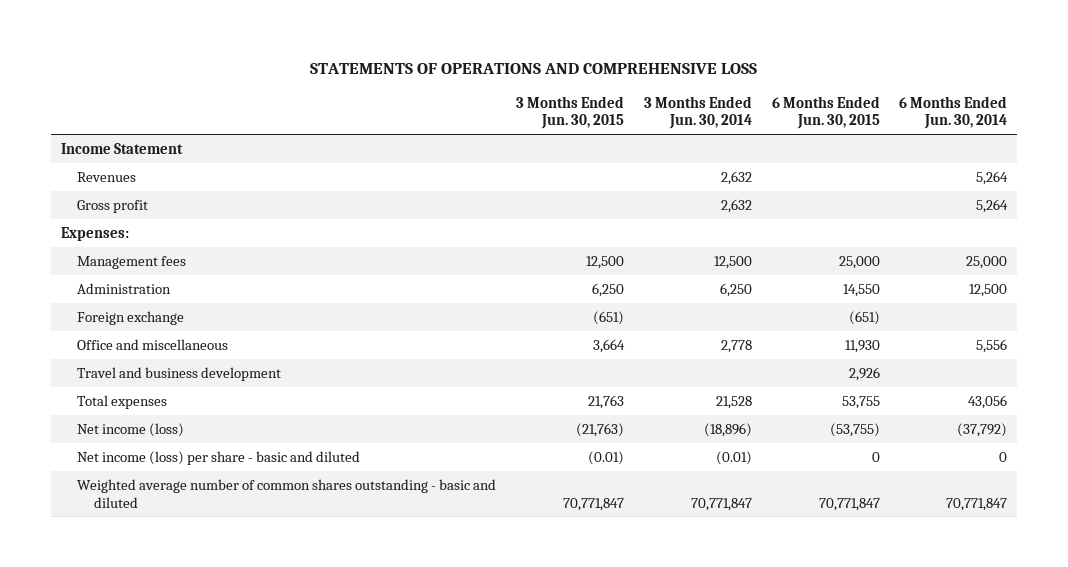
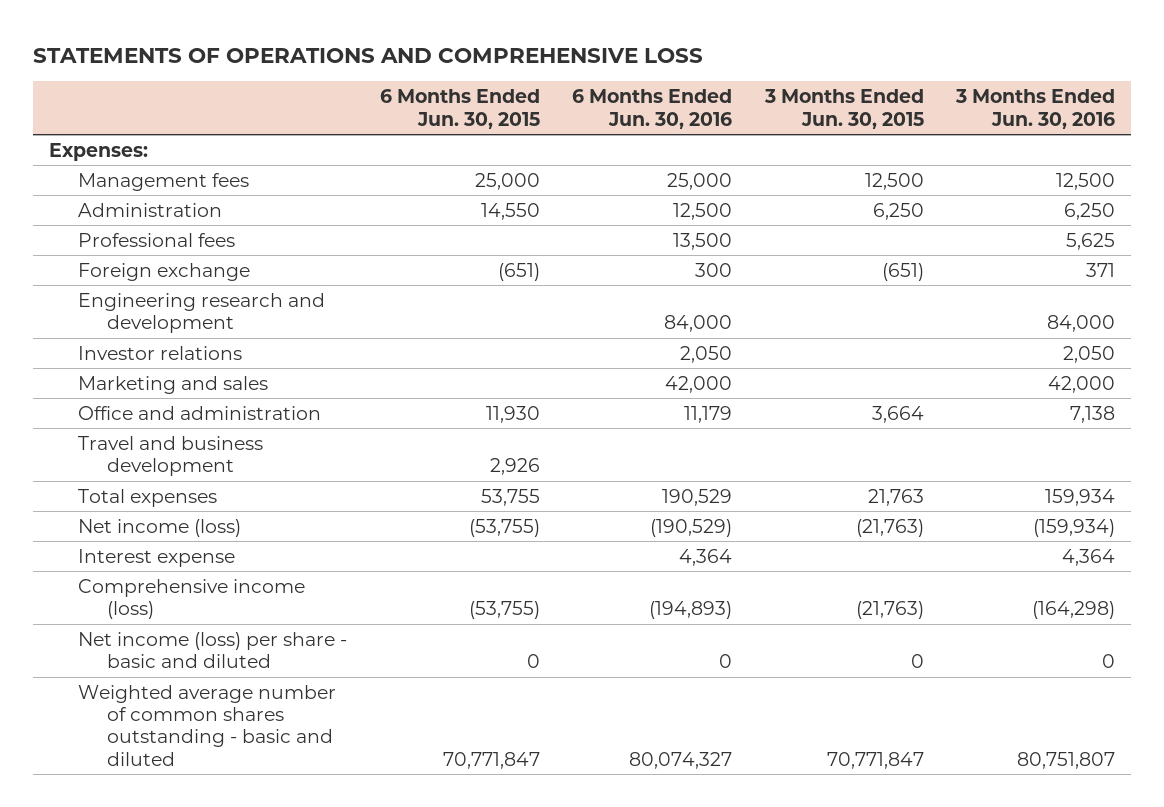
[643,95,752,130] 3 Months Ended Jun. 30, 2014 -> none
[899,95,1008,130] 6 Months Ended Jun. 30, 2014 -> none
none -> [572,89,733,129] 6 Months Ended Jun. 30, 2016
none -> [954,89,1115,129] 3 Months Ended Jun. 30, 2016
[60,142,183,154] Income Statement -> none
[77,171,137,182] Revenues -> none
[77,199,149,213] Gross profit -> none
none -> [78,232,236,247] Professional fees
none -> [78,292,326,334] Engineering research and development
none -> [78,345,243,360] Investor relations
none -> [78,375,269,394] Marketing and sales
[77,338,229,350] Office and miscellaneous -> [78,405,322,420] Office and administration
none -> [78,548,236,567] Interest expense
none -> [78,578,306,620] Comprehensive income (loss)
[587,450,624,465] (0.01) -> [910,654,924,669] 0

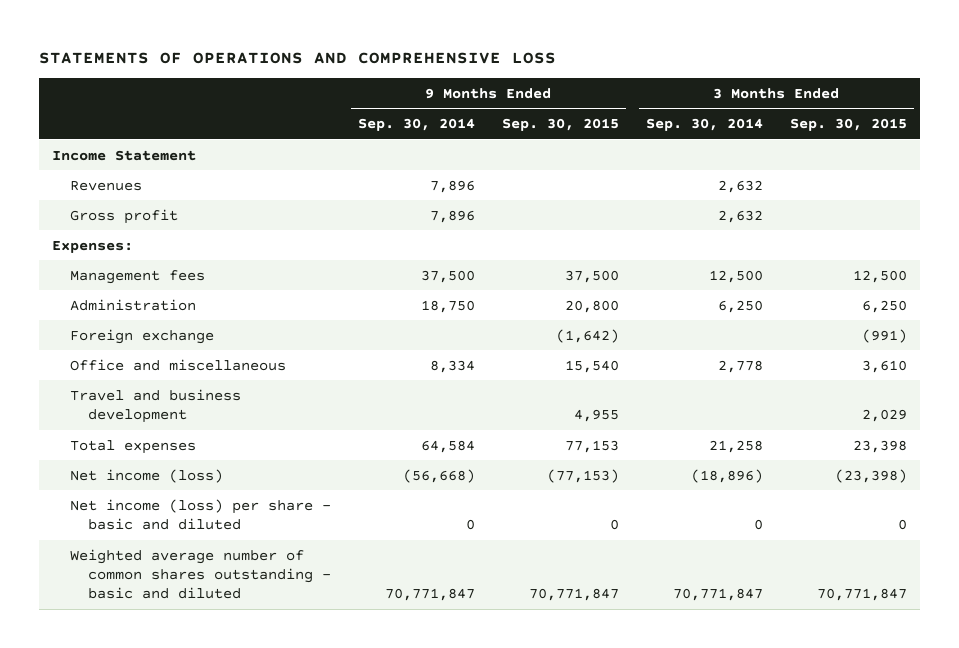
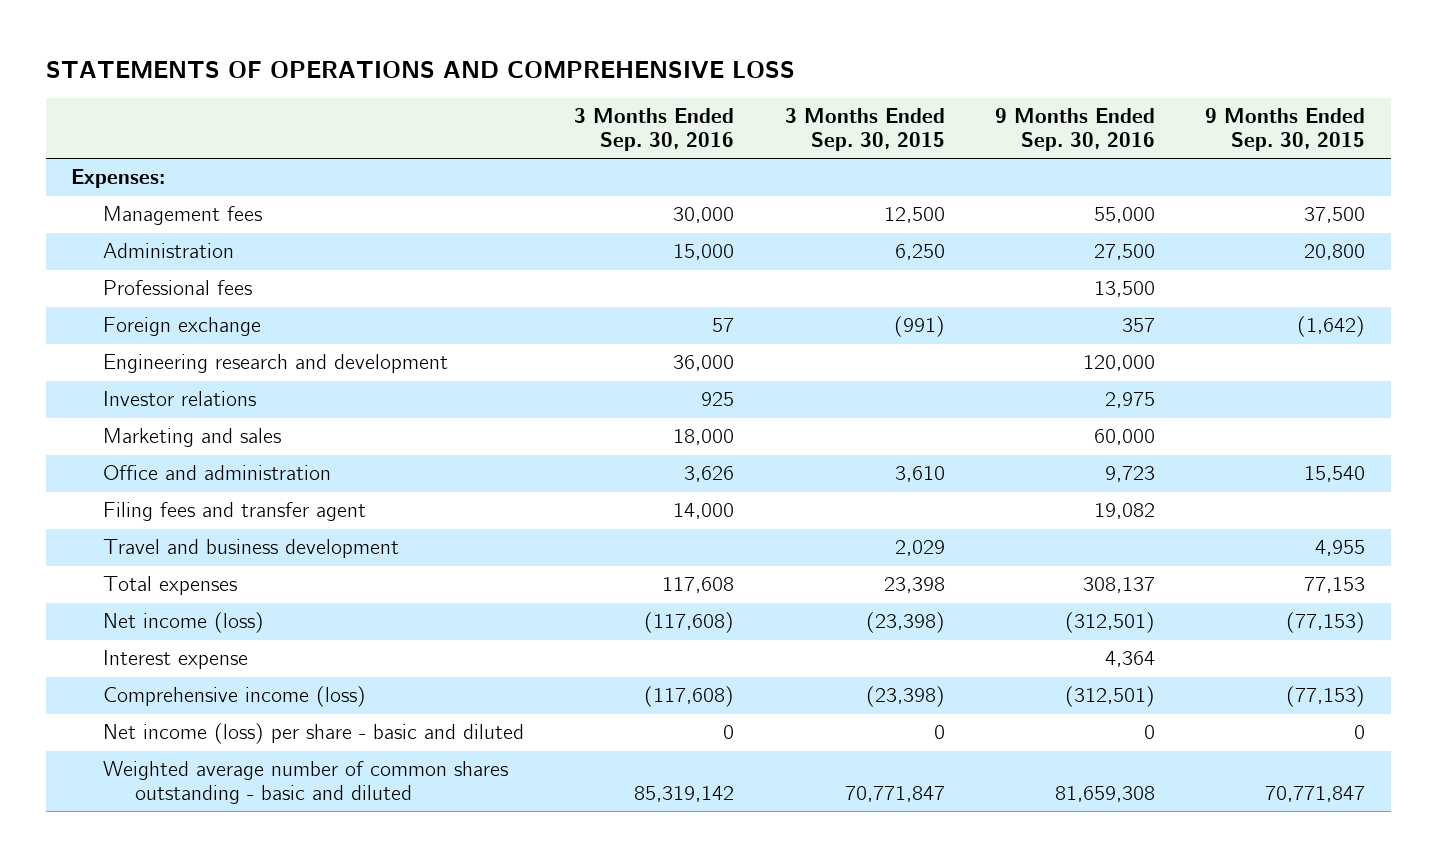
[357,118,475,132] Sep. 30, 2014 -> none
[645,118,763,132] Sep. 30, 2014 -> none
none -> [574,108,735,151] 3 Months Ended Sep. 30, 2016
none -> [995,108,1156,151] 9 Months Ended Sep. 30, 2016
[52,149,197,161] Income Statement -> none
[69,180,142,191] Revenues -> none
[69,208,178,224] Gross profit -> none
none -> [103,280,253,296] Professional fees
none -> [103,354,449,374] Engineering research and development
none -> [103,391,257,407] Investor relations
none -> [103,428,282,448] Marketing and sales
[69,358,286,371] Office and miscellaneous -> [103,465,332,481] Office and administration
none -> [103,502,367,522] Filing fees and transfer agent
none -> [103,650,249,670] Interest expense
none -> [103,686,367,708] Comprehensive income (loss)

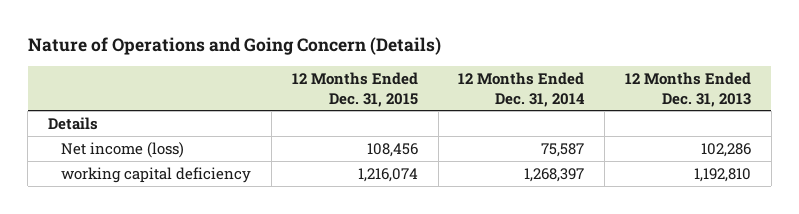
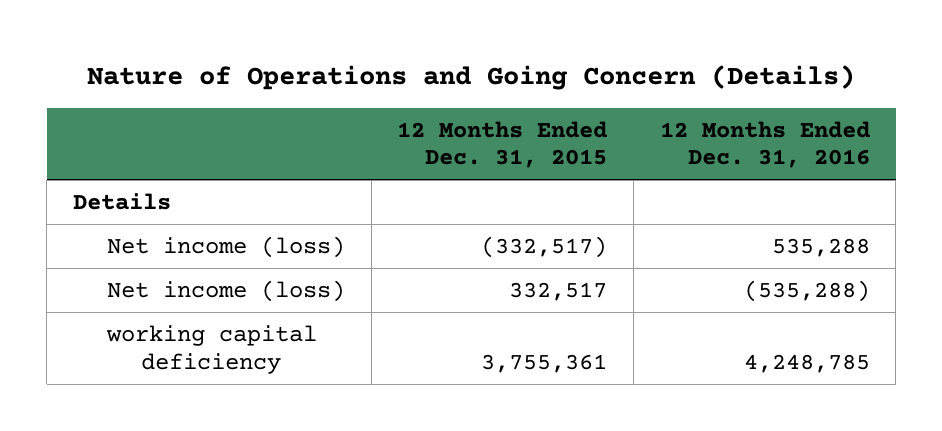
[458,72,586,107] 12 Months Ended Dec. 31, 2014 -> none
[625,72,752,107] 12 Months Ended Dec. 31, 2013 -> none
none -> [659,120,870,169] 12 Months Ended Dec. 31, 2016
[366,142,418,157] 108,456 -> [481,236,608,259] (332,517)
none -> [106,280,345,303] Net income (loss)
[357,167,418,182] 1,216,074 -> [481,353,608,373] 3,755,361

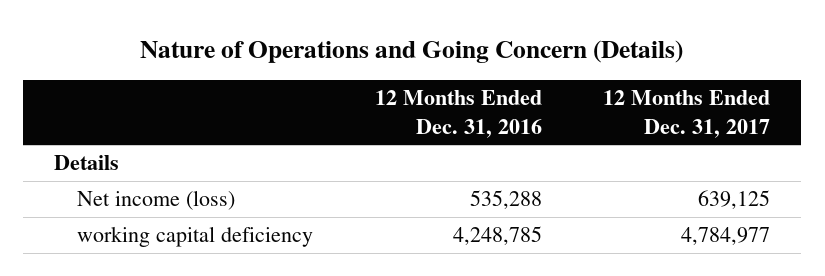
[397,120,608,169] 12 Months Ended Dec. 31, 2015 -> none
none -> [603,90,771,138] 12 Months Ended Dec. 31, 2017
[106,280,345,303] Net income (loss) -> none

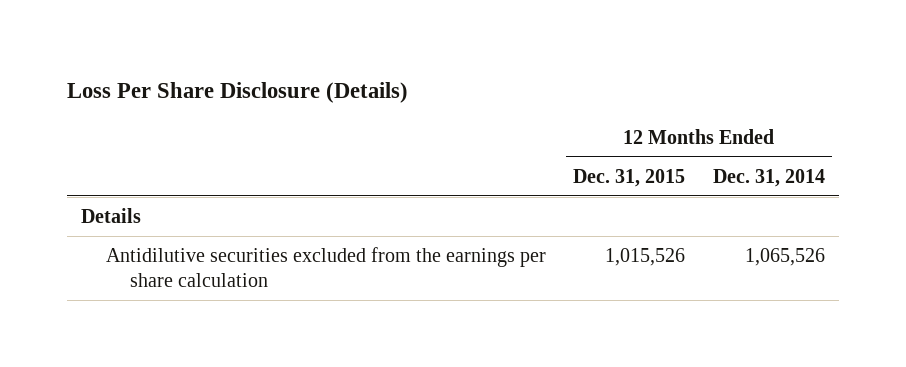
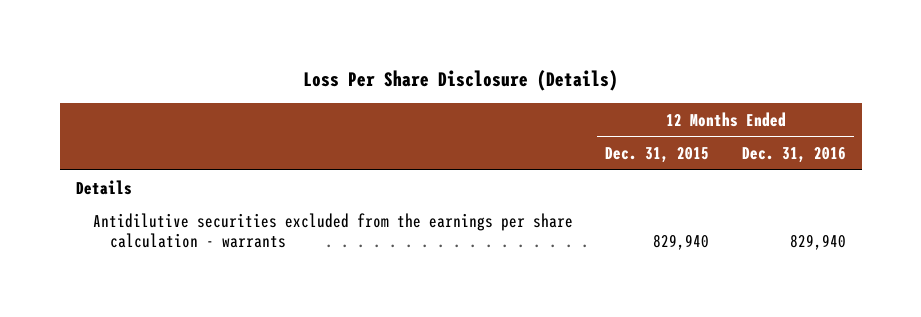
[712,168,825,187] Dec. 31, 2014 -> none
none -> [741,147,846,164] Dec. 31, 2016
[105,246,546,287] Antidilutive securities excluded from the earnings per share calculation -> [93,212,574,248] Antidilutive securities excluded from the earnings per share calculation - warrants
[605,247,686,266] 1,015,526 -> [653,233,710,250] 829,940

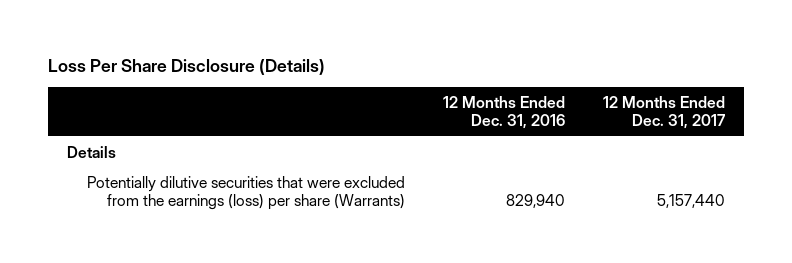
[605,147,710,164] Dec. 31, 2015 -> none
none -> [602,95,725,130] 12 Months Ended Dec. 31, 2017
[93,212,574,248] Antidilutive securities excluded from the earnings per share calculation - warrants -> [87,175,406,211] Potentially dilutive securities that were excluded from the earnings (loss) per share (Warrants)

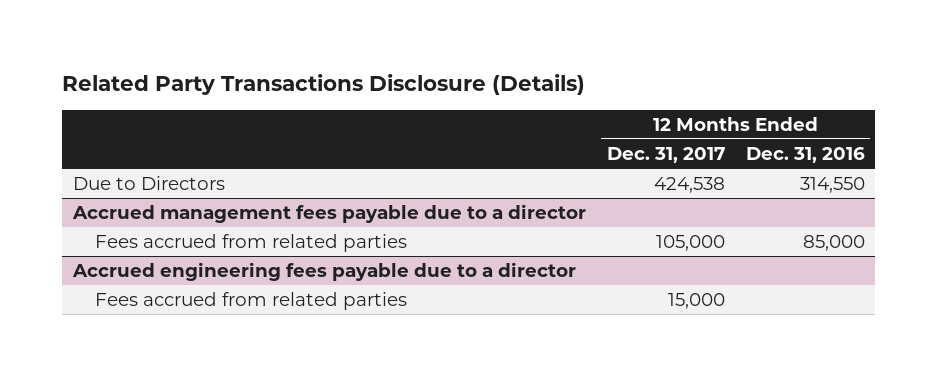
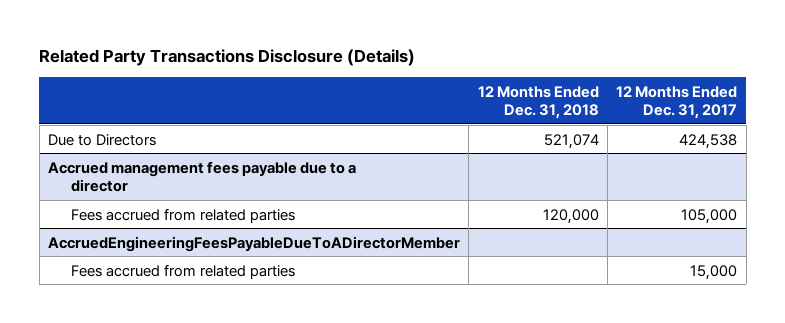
[745,147,865,164] Dec. 31, 2016 -> none
none -> [477,85,599,119] 12 Months Ended Dec. 31, 2018
[71,262,576,282] Accrued engineering fees payable due to a director -> [47,235,460,252] AccruedEngineeringFeesPayableDueToADirectorMember

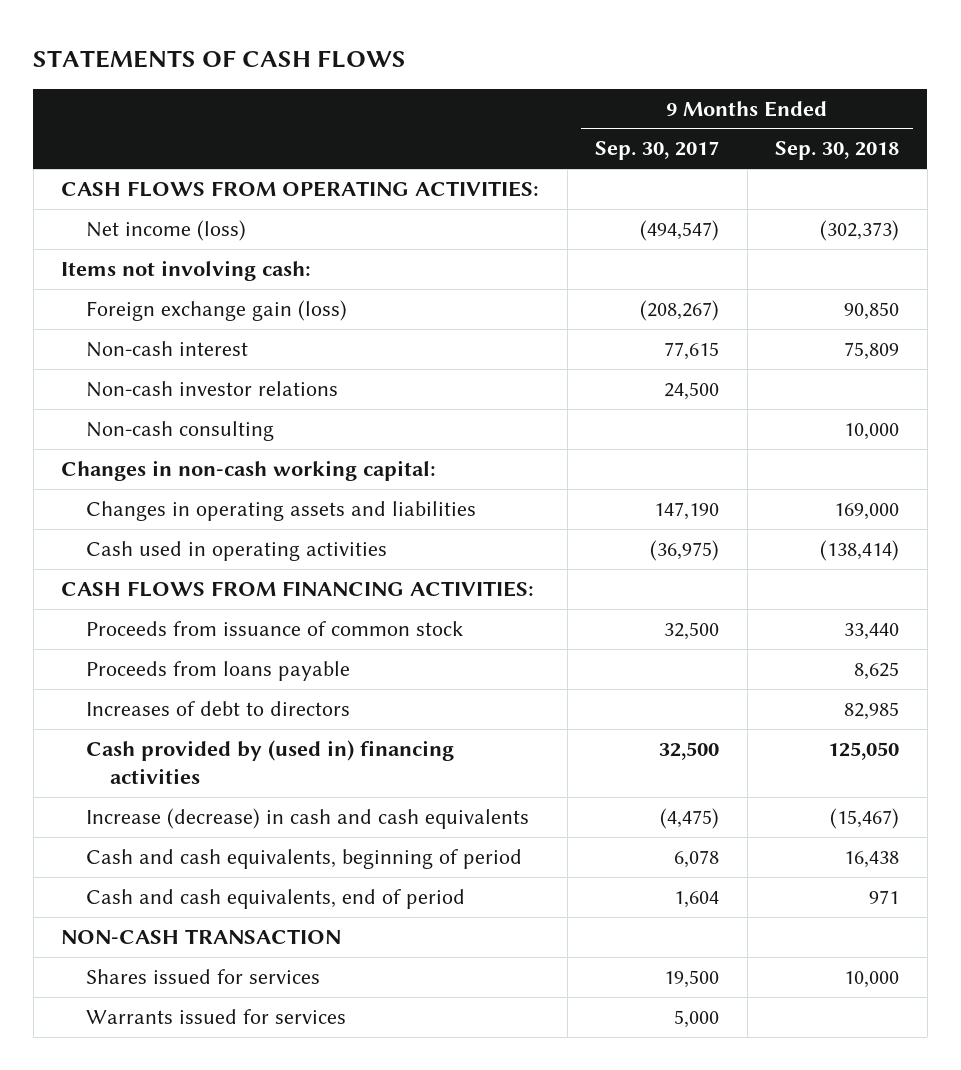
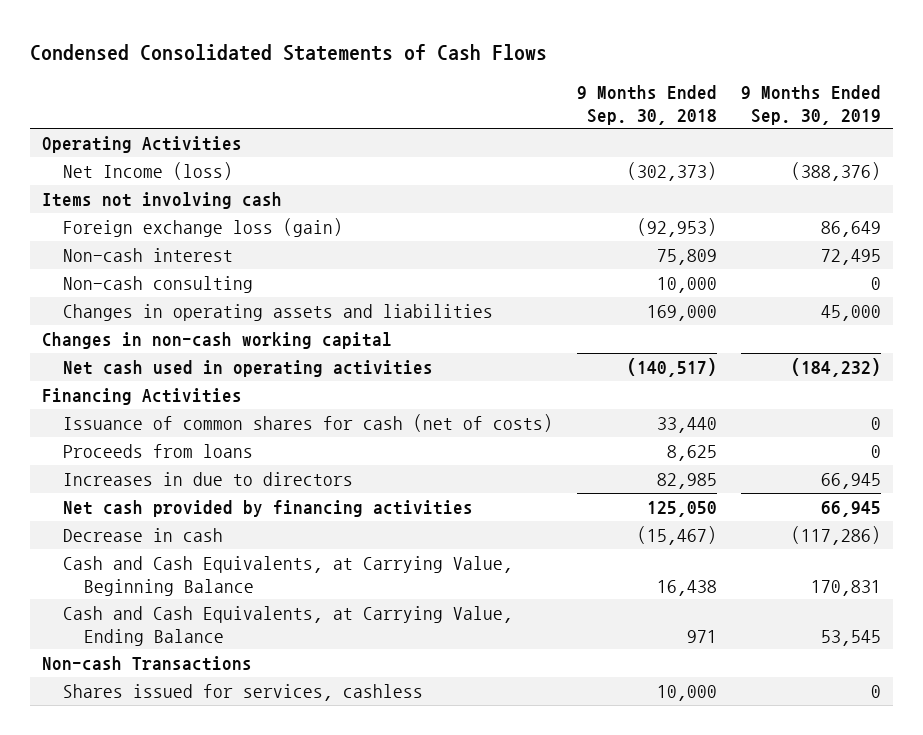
[33,50,407,69] STATEMENTS OF CASH FLOWS -> [29,44,547,62] Condensed Consolidated Statements of Cash Flows
[595,141,720,161] Sep. 30, 2017 -> none
none -> [741,84,882,125] 9 Months Ended Sep. 30, 2019
[61,180,540,197] CASH FLOWS FROM OPERATING ACTIVITIES: -> [41,135,242,153] Operating Activities
[85,219,246,241] Net income (loss) -> [63,161,234,180] Net Income (loss)
[61,259,312,281] Items not involving cash: -> [41,191,282,209] Items not involving cash
[85,299,347,321] Foreign exchange gain (loss) -> [63,217,344,237] Foreign exchange loss (gain)
[844,301,900,320] 90,850 -> [637,217,718,237] (92,953)
[85,380,338,397] Non-cash investor relations -> none
[61,459,437,481] Changes in non-cash working capital: -> none
[85,1008,346,1024] Warrants issued for services -> none
none -> [41,331,392,349] Changes in non-cash working capital
[85,540,387,561] Cash used in operating activities -> [63,359,434,377] Net cash used in operating activities
[820,539,900,561] (138,414) -> [627,357,718,377] (140,517)
[61,580,535,597] CASH FLOWS FROM FINANCING ACTIVITIES: -> [41,387,242,405] Financing Activities
[85,620,463,636] Proceeds from issuance of common stock -> [63,413,554,432] Issuance of common shares for cash (net of costs)
[85,660,350,681] Proceeds from loans payable -> [63,443,254,458] Proceeds from loans
[85,700,350,716] Increases of debt to directors -> [63,471,354,486] Increases in due to directors
[85,739,454,785] Cash provided by (used in) financing activities -> [63,499,474,517] Net cash provided by financing activities
[85,807,529,829] Increase (decrease) in cash and cash equivalents -> [63,527,224,542] Decrease in cash
[85,848,522,869] Cash and cash equivalents, beginning of period -> [63,555,514,596] Cash and Cash Equivalents, at Carrying Value, Beginning Balance
[85,888,465,909] Cash and cash equivalents, end of period -> [63,605,514,646] Cash and Cash Equivalents, at Carrying Value, Ending Balance
[61,928,342,944] NON-CASH TRANSACTION -> [41,655,252,671] Non-cash Transactions
[85,968,320,984] Shares issued for services -> [63,683,424,701] Shares issued for services, cashless

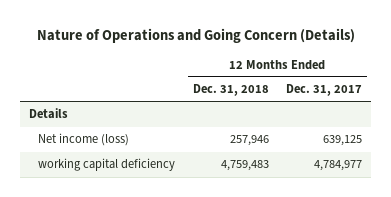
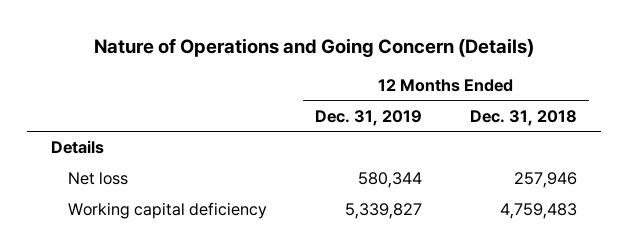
[286,84,363,97] Dec. 31, 2017 -> none
none -> [315,109,423,126] Dec. 31, 2019
[38,133,130,147] Net income (loss) -> [67,172,128,186] Net loss
[38,158,176,172] working capital deficiency -> [67,202,267,220] Working capital deficiency

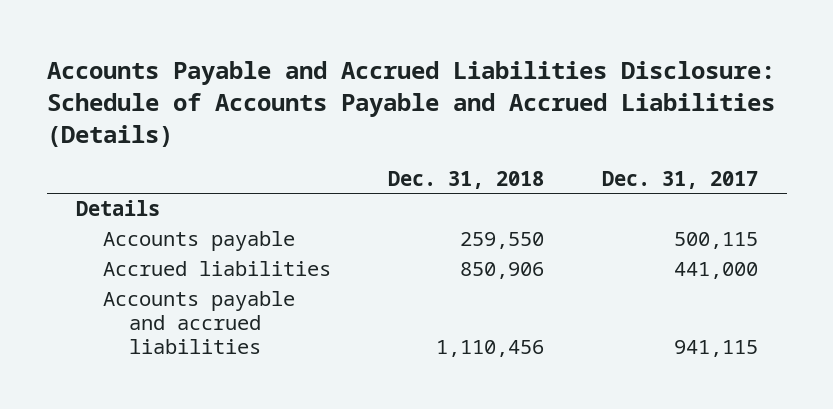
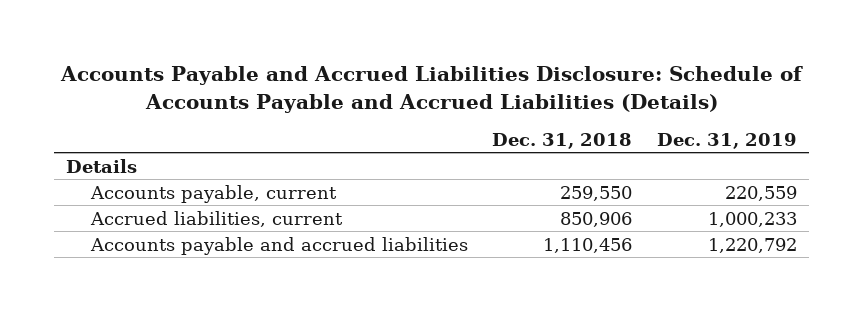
[601,171,758,190] Dec. 31, 2017 -> none
none -> [656,132,797,149] Dec. 31, 2019
[102,231,295,252] Accounts payable -> [89,184,337,203] Accounts payable, current
[102,261,331,277] Accrued liabilities -> [89,210,343,227] Accrued liabilities, current

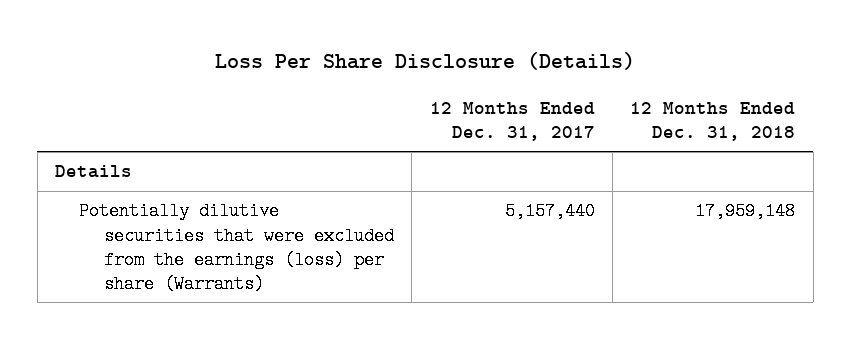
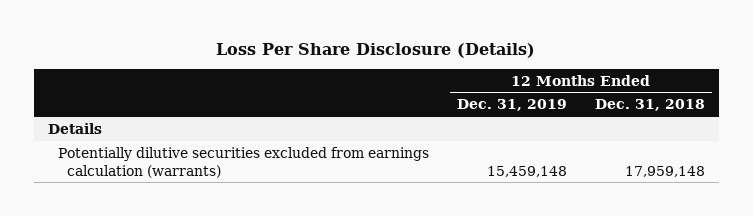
[429,101,595,141] 12 Months Ended Dec. 31, 2017 -> none
none -> [456,99,567,112] Dec. 31, 2019
[79,202,394,293] Potentially dilutive securities that were excluded from the earnings (loss) per share (Warrants) -> [57,146,429,178] Potentially dilutive securities excluded from earnings calculation (warrants)

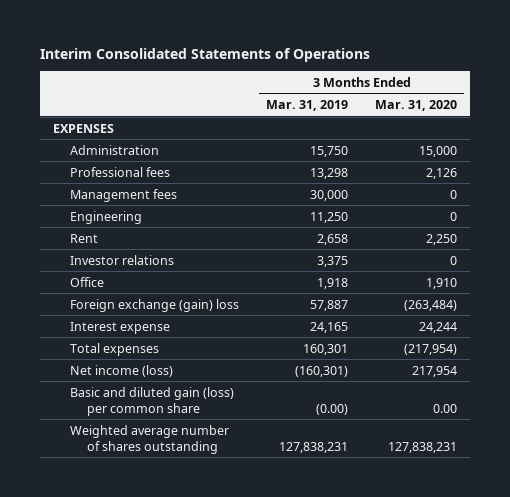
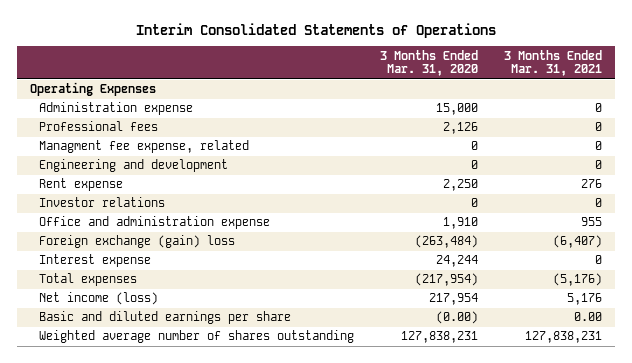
[266,100,349,112] Mar. 31, 2019 -> none
none -> [503,49,602,77] 3 Months Ended Mar. 31, 2021
[53,123,115,133] EXPENSES -> [29,82,156,97] Operating Expenses
[70,144,160,155] Administration -> [39,102,194,116] Administration expense
[70,188,178,202] Management fees -> [39,140,250,154] Managment fee expense, related
[70,210,143,224] Engineering -> [39,159,229,173] Engineering and development
[70,233,99,243] Rent -> [39,178,124,192] Rent expense
[70,276,105,287] Office -> [39,216,271,230] Office and administration expense
[70,386,235,416] Basic and diluted gain (loss) per common share -> [39,311,292,325] Basic and diluted earnings per share
[432,403,457,413] 0.00 -> [435,311,478,325] (0.00)

